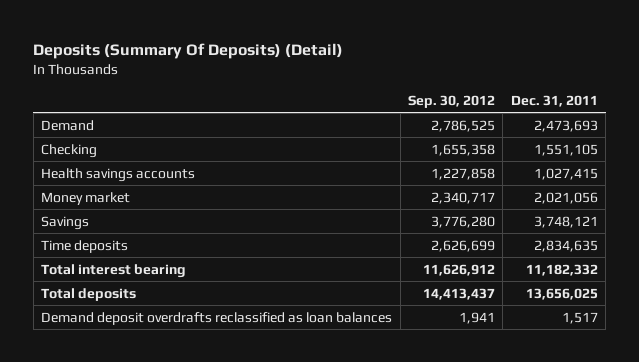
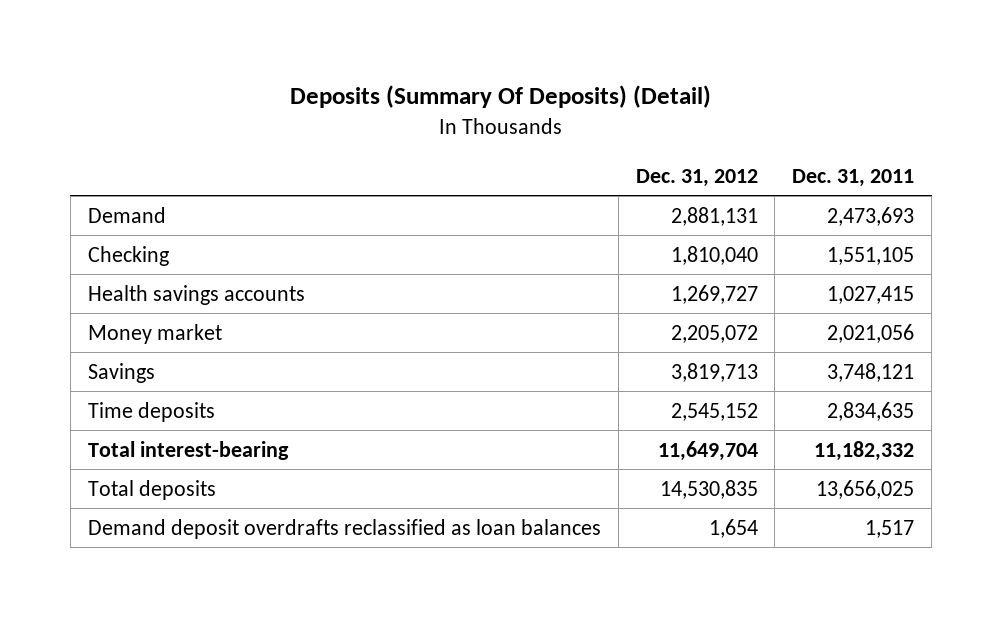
[407,94,495,108] Sep. 30, 2012 -> none
none -> [635,168,758,187] Dec. 31, 2012
[41,263,187,278] Total interest bearing -> [87,440,289,460] Total interest-bearing

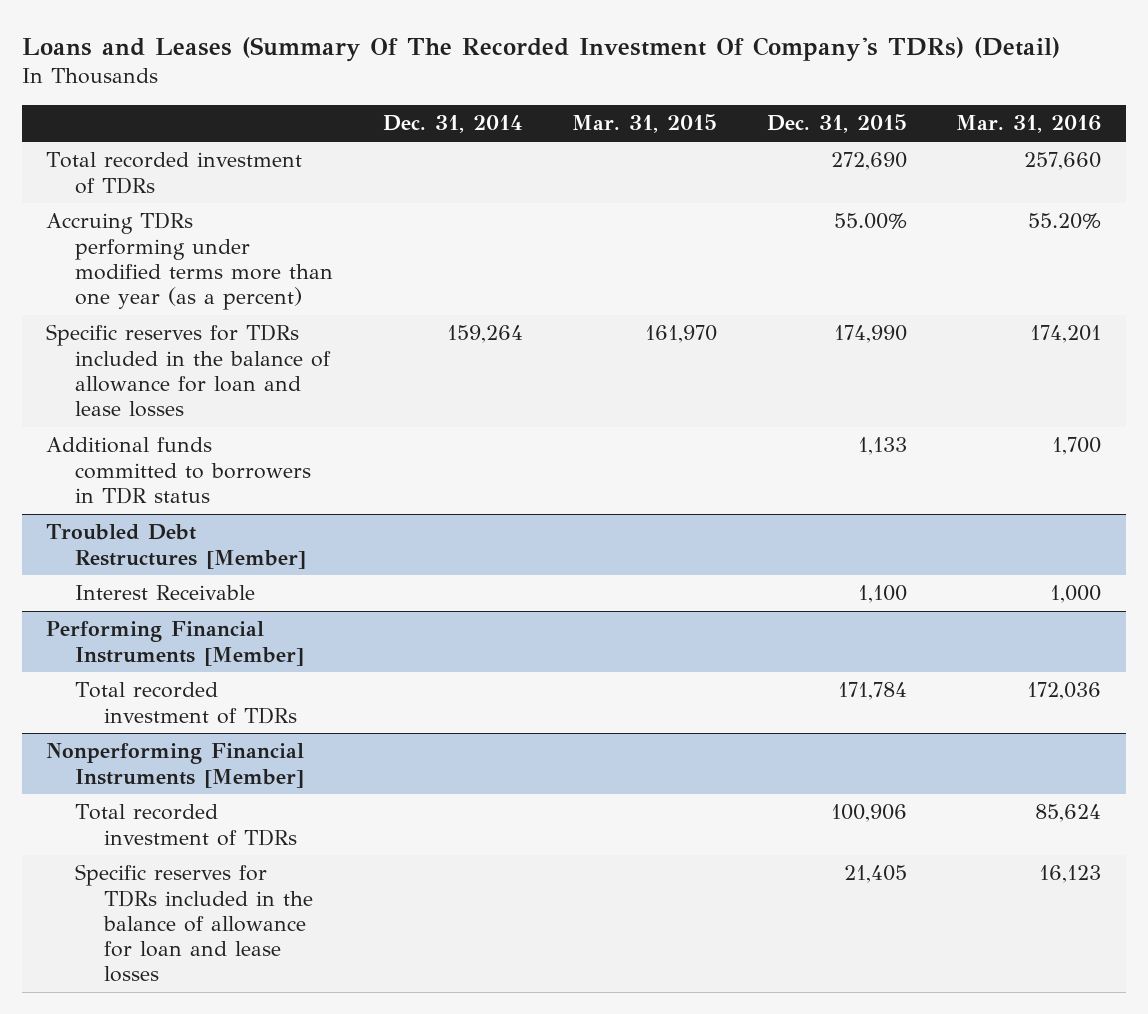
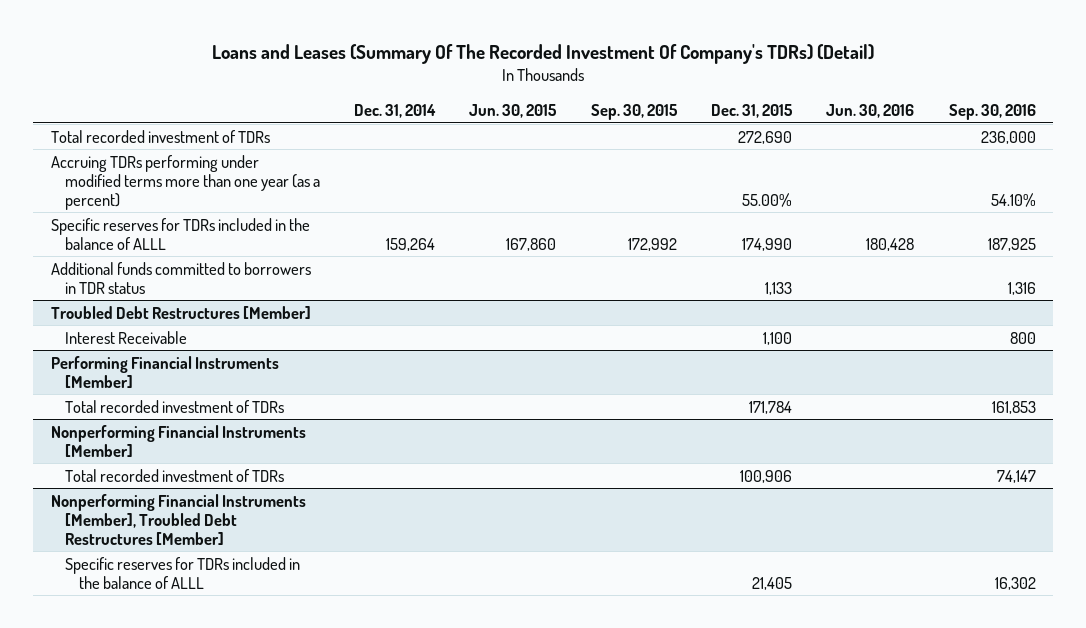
[572,114,718,134] Mar. 31, 2015 -> none
[956,115,1102,134] Mar. 31, 2016 -> none
none -> [469,104,558,119] Jun. 30, 2015
none -> [590,104,678,121] Sep. 30, 2015
none -> [826,104,915,119] Jun. 30, 2016
none -> [948,104,1036,121] Sep. 30, 2016
[46,324,331,418] Specific reserves for TDRs included in the balance of allowance for loan and lease losses -> [50,217,310,250] Specific reserves for TDRs included in the balance of ALLL
none -> [50,493,306,545] Nonperforming Financial Instruments [Member], Troubled Debt Restructures [Member]
[74,864,313,983] Specific reserves for TDRs included in the balance of allowance for loan and lease losses -> [64,556,300,589] Specific reserves for TDRs included in the balance of ALLL

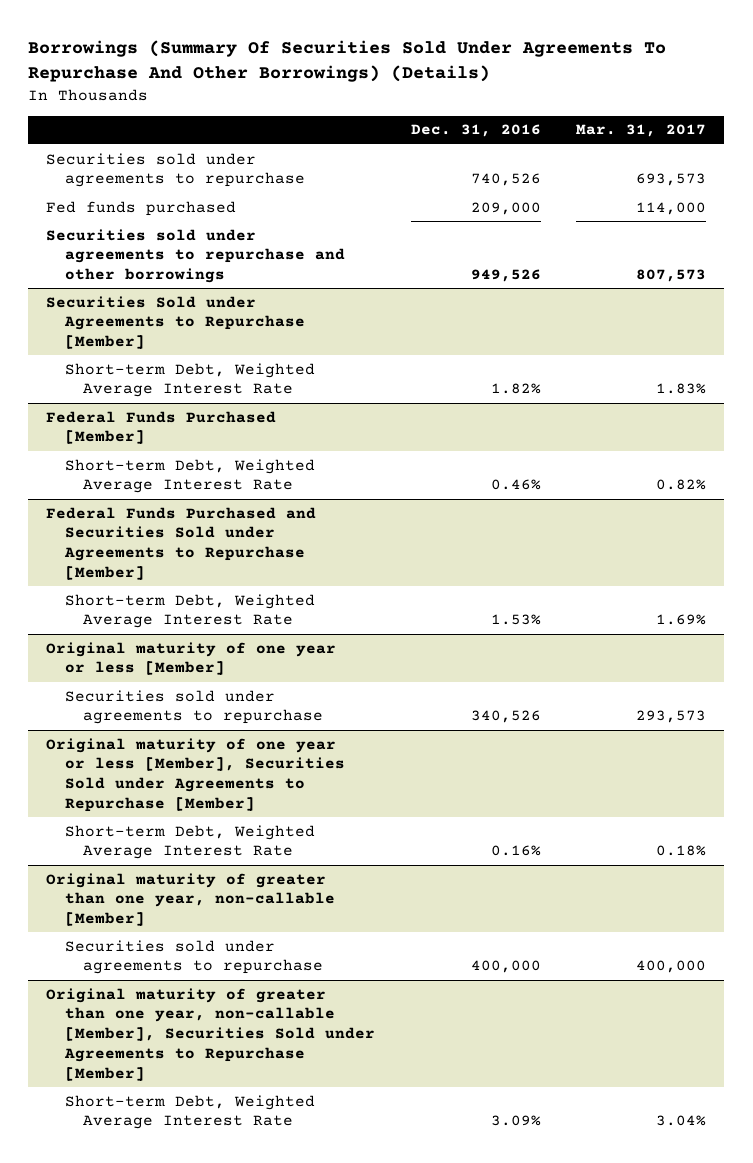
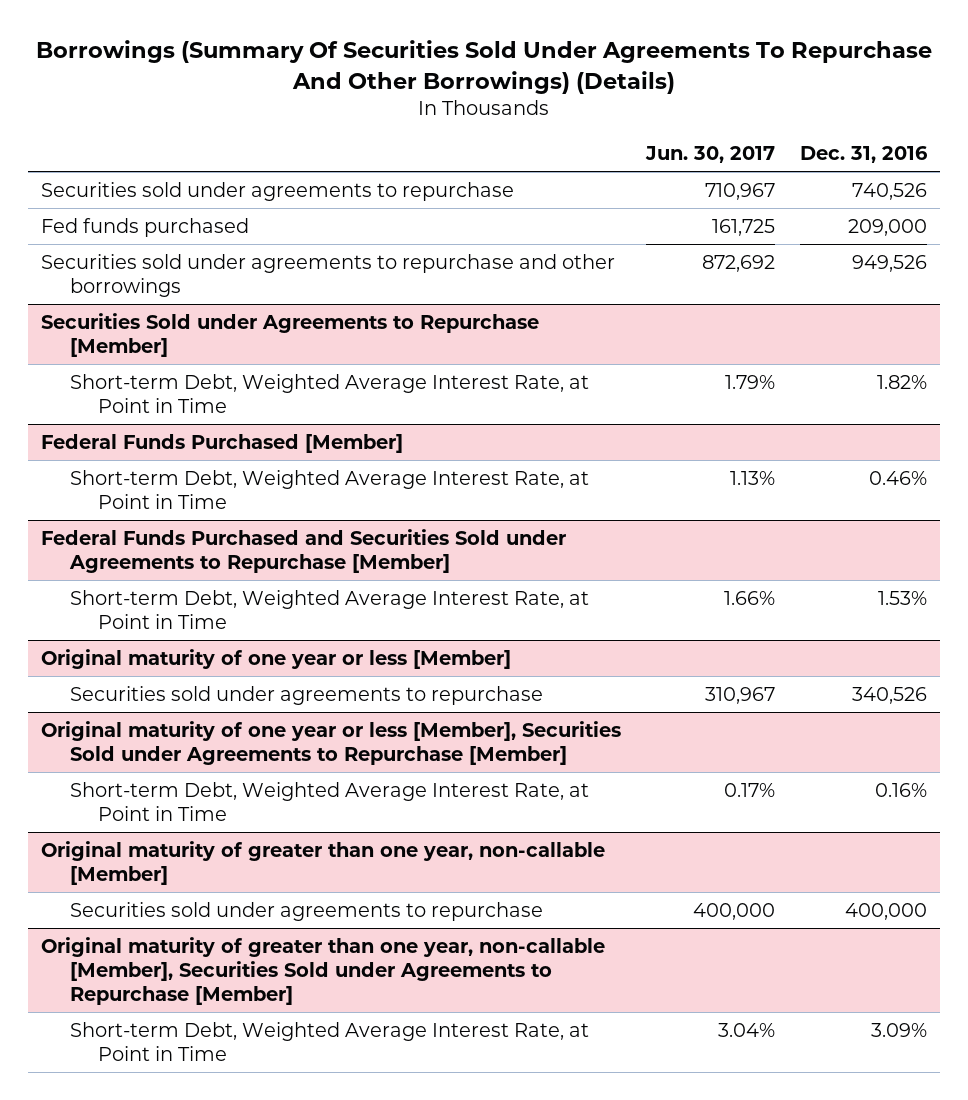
[576,124,707,138] Mar. 31, 2017 -> none
none -> [644,145,775,163] Jun. 30, 2017
[64,362,315,398] Short-term Debt, Weighted Average Interest Rate -> [69,374,589,414] Short-term Debt, Weighted Average Interest Rate, at Point in Time
[64,458,315,494] Short-term Debt, Weighted Average Interest Rate -> [69,470,589,510] Short-term Debt, Weighted Average Interest Rate, at Point in Time
[64,593,315,629] Short-term Debt, Weighted Average Interest Rate -> [69,590,589,630] Short-term Debt, Weighted Average Interest Rate, at Point in Time
[64,824,315,860] Short-term Debt, Weighted Average Interest Rate -> [69,782,589,822] Short-term Debt, Weighted Average Interest Rate, at Point in Time
[64,1094,315,1130] Short-term Debt, Weighted Average Interest Rate -> [69,1022,589,1062] Short-term Debt, Weighted Average Interest Rate, at Point in Time

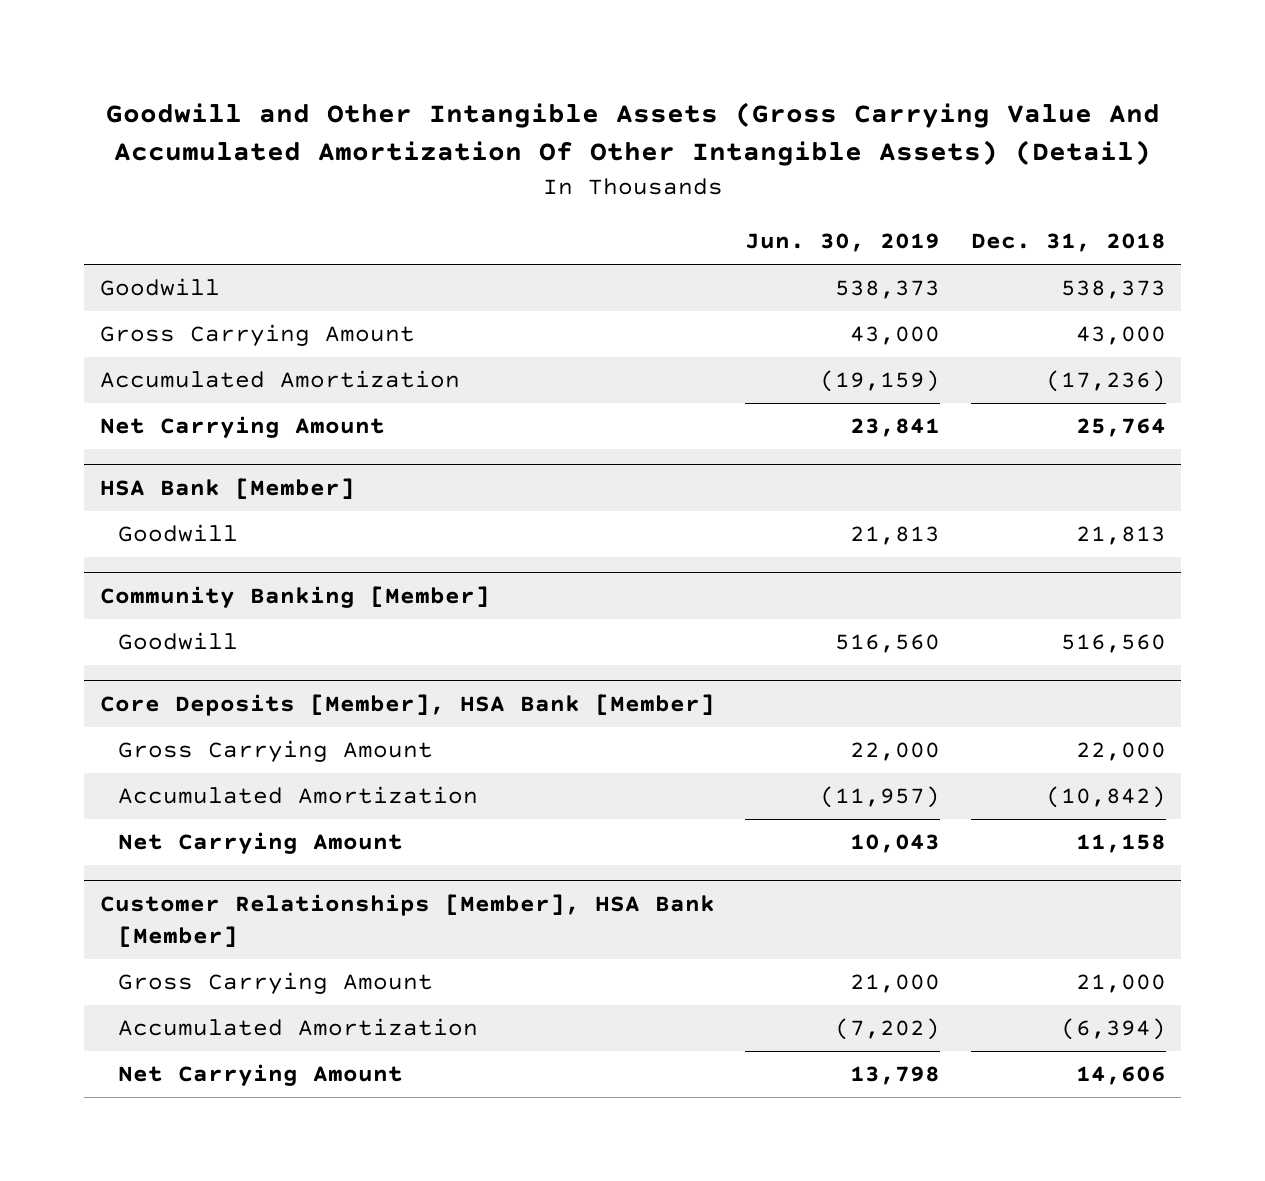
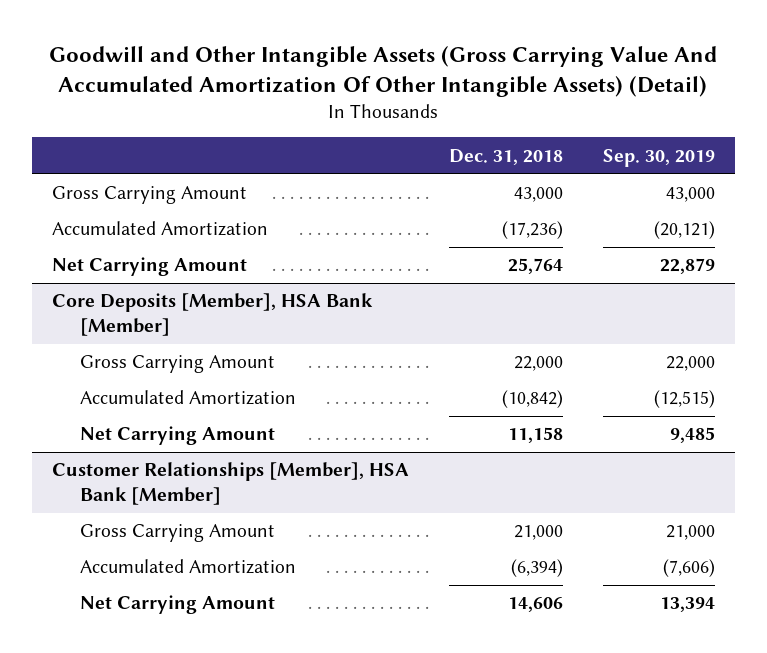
[745,233,941,253] Jun. 30, 2019 -> none
none -> [603,148,716,167] Sep. 30, 2019
[99,278,220,297] Goodwill -> none
[99,478,355,500] HSA Bank [Member] -> none
[118,524,239,543] Goodwill -> none
[99,586,490,609] Community Banking [Member] -> none
[118,632,239,651] Goodwill -> none

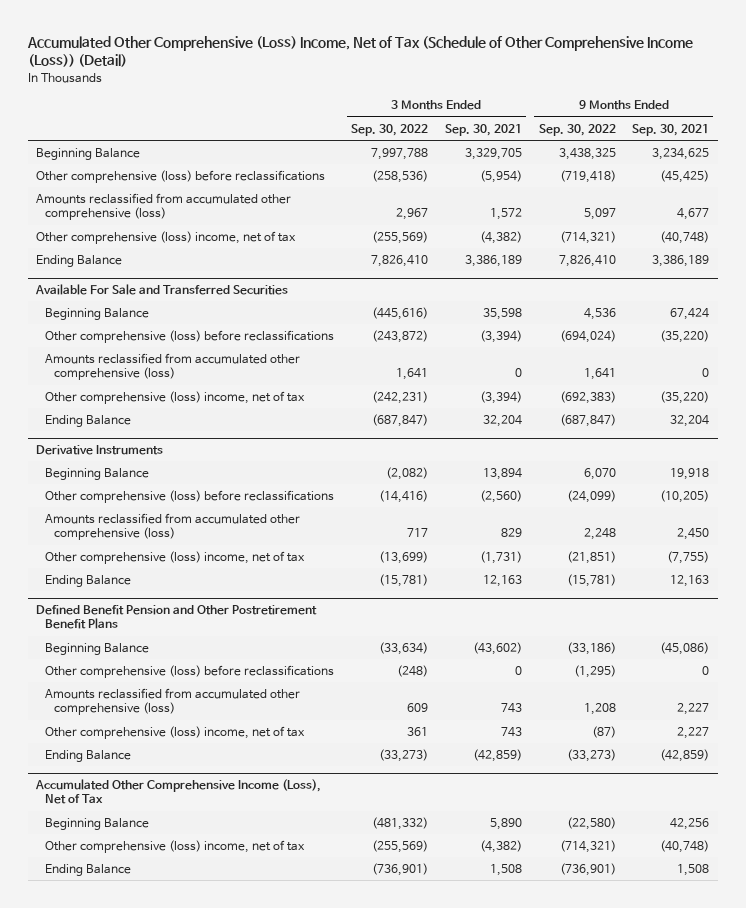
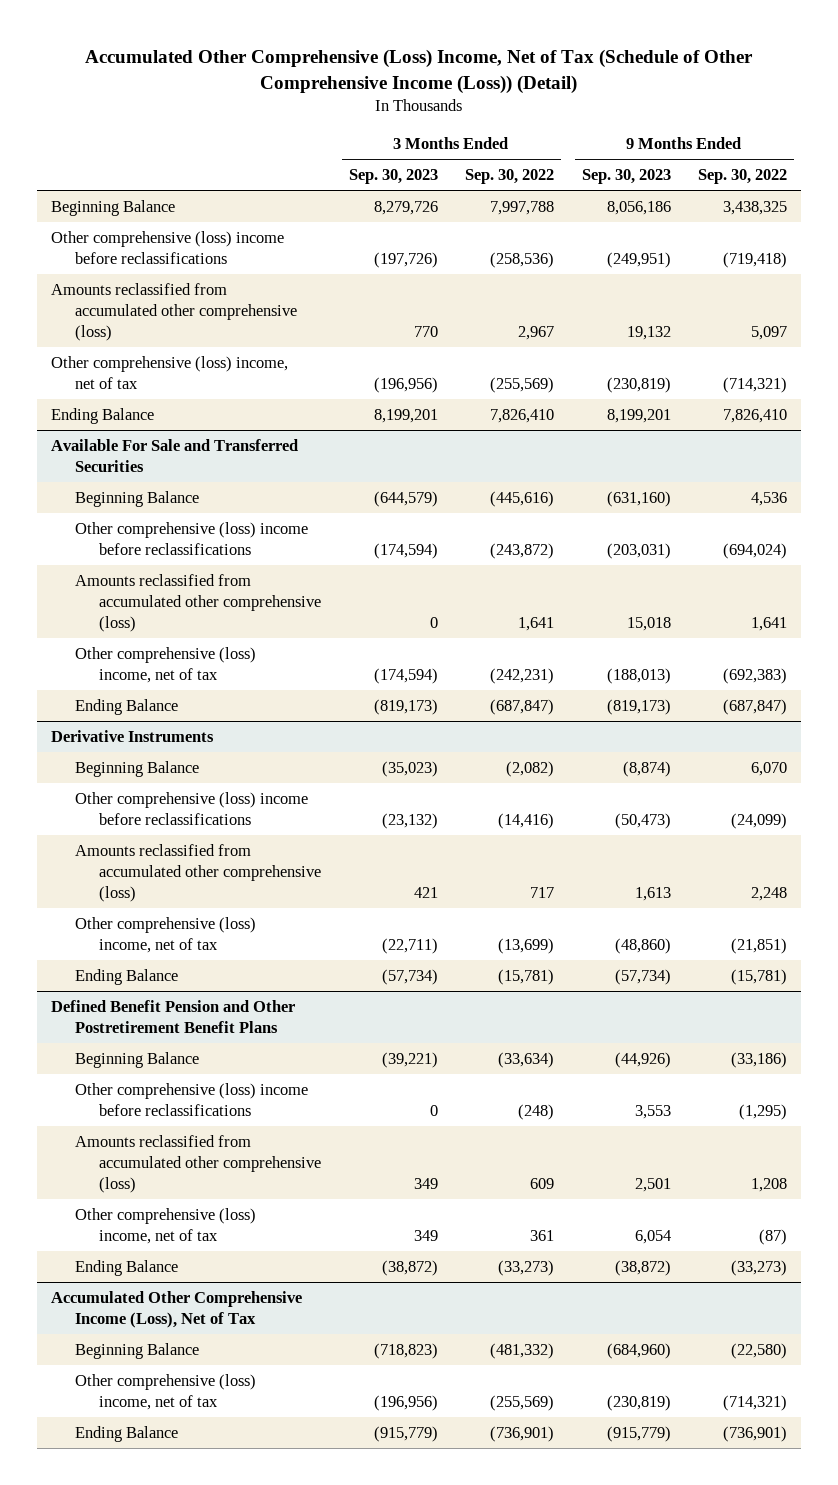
[444,123,522,136] Sep. 30, 2021 -> none
[632,123,710,136] Sep. 30, 2021 -> none
none -> [348,169,438,185] Sep. 30, 2023
none -> [581,169,671,185] Sep. 30, 2023
[36,169,326,183] Other comprehensive (loss) before reclassifications -> [51,231,285,264] Other comprehensive (loss) income before reclassifications
[45,329,335,343] Other comprehensive (loss) before reclassifications -> [75,522,309,555] Other comprehensive (loss) income before reclassifications
[45,489,335,503] Other comprehensive (loss) before reclassifications -> [75,792,309,825] Other comprehensive (loss) income before reclassifications
[45,664,335,678] Other comprehensive (loss) before reclassifications -> [75,1083,309,1116] Other comprehensive (loss) income before reclassifications

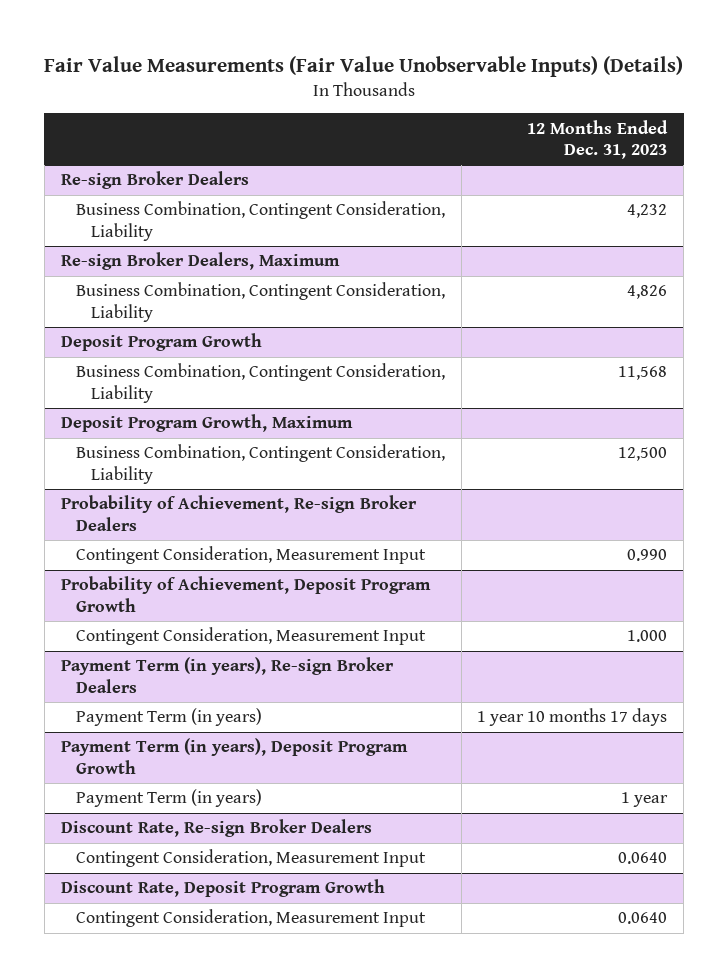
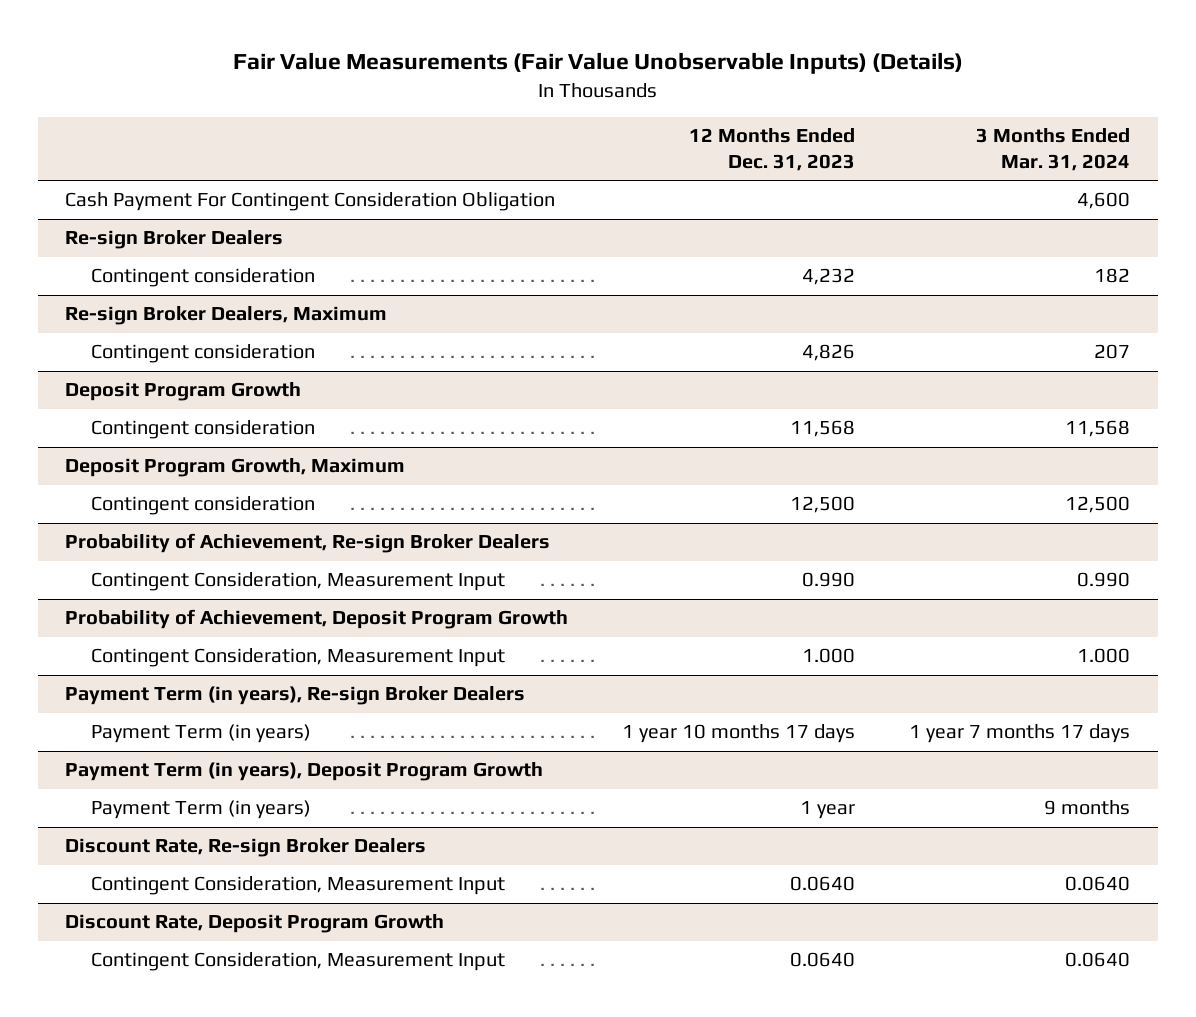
none -> [976,128,1131,171] 3 Months Ended Mar. 31, 2024
none -> [65,192,556,212] Cash Payment For Contingent Consideration Obligation
[75,201,445,241] Business Combination, Contingent Consideration, Liability -> [90,268,315,288] Contingent consideration
[75,282,445,322] Business Combination, Contingent Consideration, Liability -> [90,344,315,364] Contingent consideration
[75,363,445,403] Business Combination, Contingent Consideration, Liability -> [90,420,315,440] Contingent consideration
[75,444,445,484] Business Combination, Contingent Consideration, Liability -> [90,496,315,516] Contingent consideration

